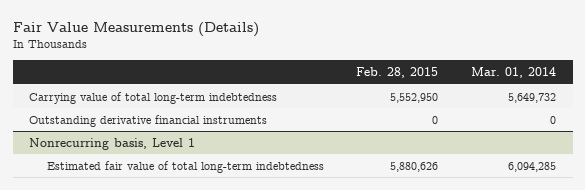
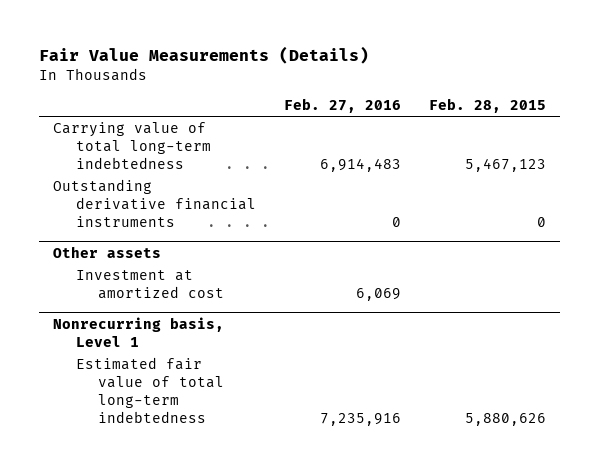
[471,67,557,79] Mar. 01, 2014 -> none
none -> [283,97,401,113] Feb. 27, 2016
[390,92,439,103] 5,552,950 -> [465,157,547,172] 5,467,123
none -> [53,245,162,258] Other assets
none -> [75,269,224,299] Investment at amortized cost

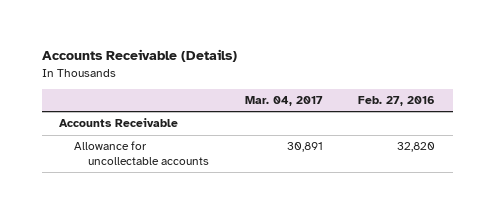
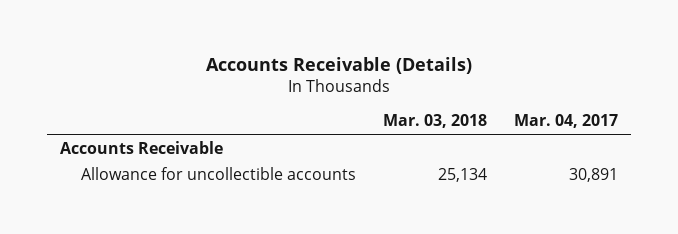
[358,96,436,107] Feb. 27, 2016 -> none
none -> [383,114,488,129] Mar. 03, 2018
[73,141,210,166] Allowance for uncollectable accounts -> [81,166,357,180] Allowance for uncollectible accounts

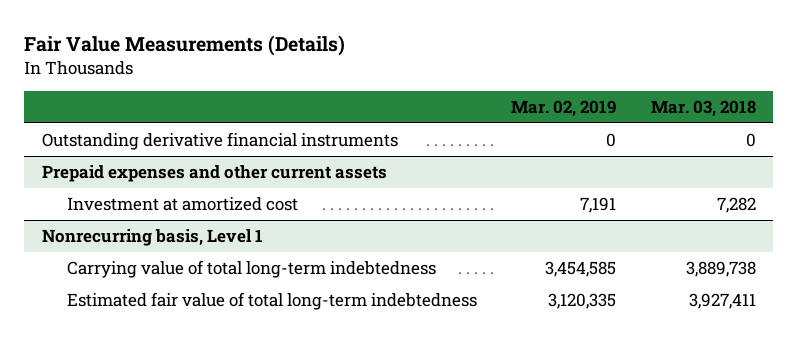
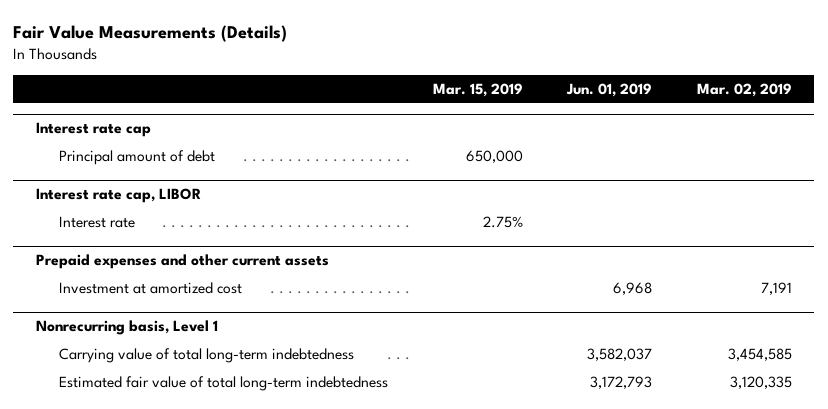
[651,100,757,118] Mar. 03, 2018 -> none
none -> [432,82,523,97] Mar. 15, 2019
none -> [566,82,653,97] Jun. 01, 2019
[41,132,398,151] Outstanding derivative financial instruments -> none
none -> [35,122,151,138] Interest rate cap
none -> [58,150,215,166] Principal amount of debt
none -> [35,188,201,204] Interest rate cap, LIBOR
none -> [58,216,135,229] Interest rate

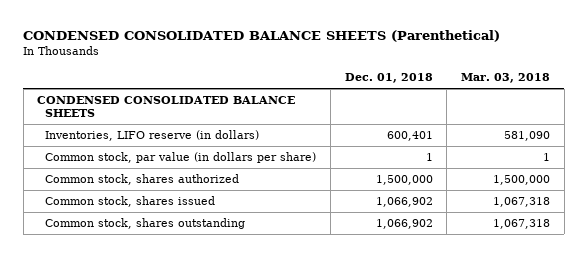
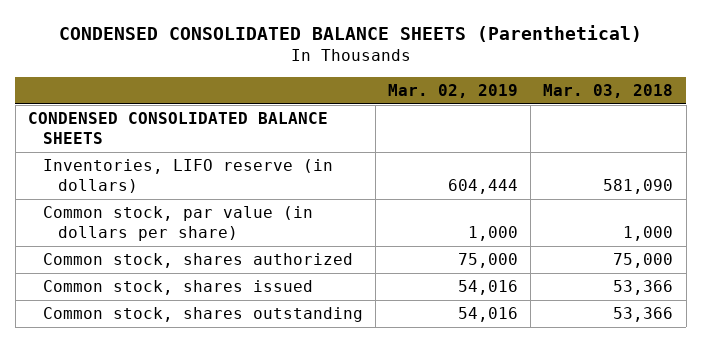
[344,73,433,84] Dec. 01, 2018 -> none
none -> [388,83,519,98] Mar. 02, 2019
[542,153,550,162] 1 -> [623,226,674,242] 1,000
[492,175,550,186] 1,500,000 -> [613,253,674,269] 75,000
[492,197,550,208] 1,067,318 -> [613,280,674,296] 53,366
[492,219,550,230] 1,067,318 -> [613,307,674,323] 53,366

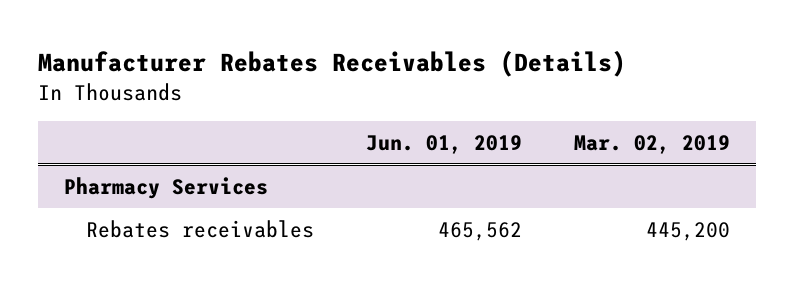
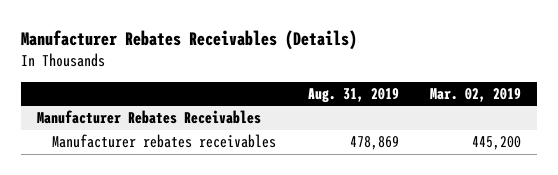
[366,135,523,155] Jun. 01, 2019 -> none
none -> [307,87,399,103] Aug. 31, 2019
[64,176,269,199] Pharmacy Services -> none
none -> [36,110,261,125] Manufacturer Rebates Receivables
[86,219,315,238] Rebates receivables -> [52,134,277,149] Manufacturer rebates receivables

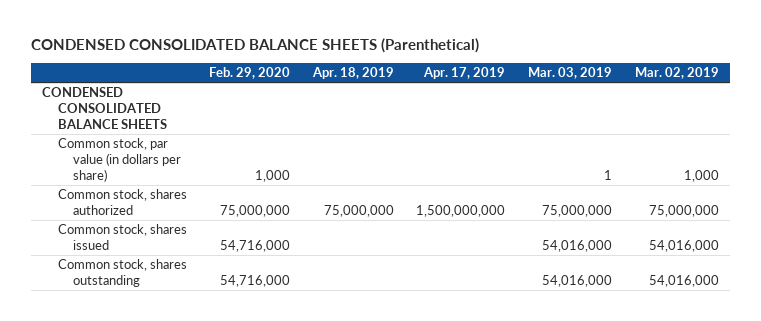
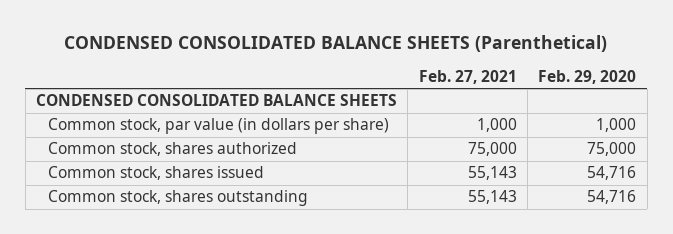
[311,66,394,79] Apr. 18, 2019 -> none
[423,66,506,79] Apr. 17, 2019 -> none
[528,66,613,79] Mar. 03, 2019 -> none
[634,66,719,79] Mar. 02, 2019 -> none
none -> [418,69,517,84] Feb. 27, 2021
[220,204,291,217] 75,000,000 -> [587,142,637,157] 75,000
[220,239,291,252] 54,716,000 -> [587,166,637,181] 54,716
[220,274,291,287] 54,716,000 -> [587,190,637,205] 54,716

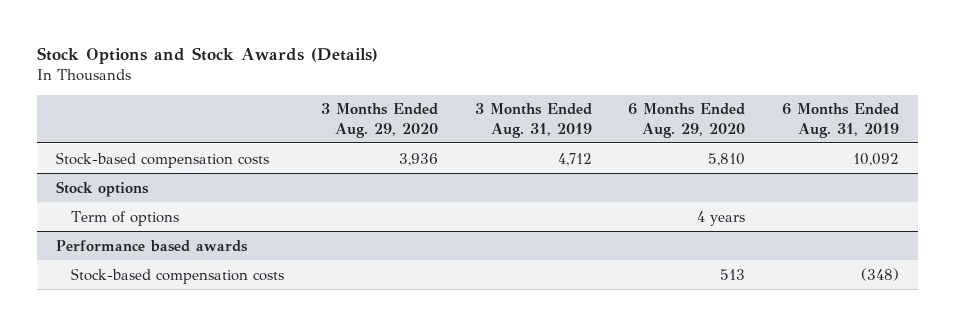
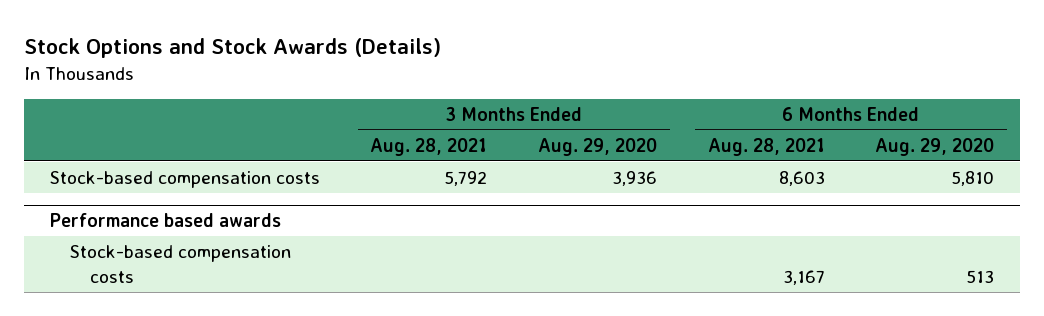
[474,103,592,138] 3 Months Ended Aug. 31, 2019 -> none
[782,103,900,138] 6 Months Ended Aug. 31, 2019 -> none
none -> [370,137,488,156] Aug. 28, 2021
none -> [707,137,825,156] Aug. 28, 2021
[55,180,149,197] Stock options -> none
[71,210,180,226] Term of options -> none

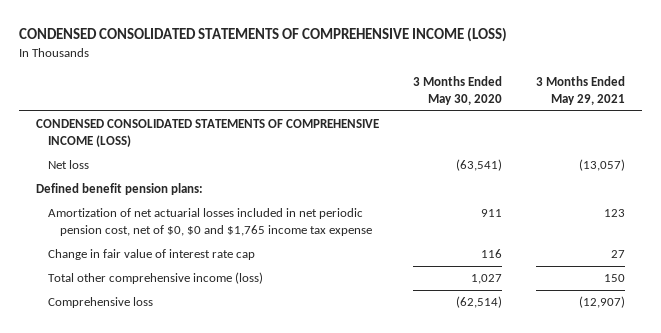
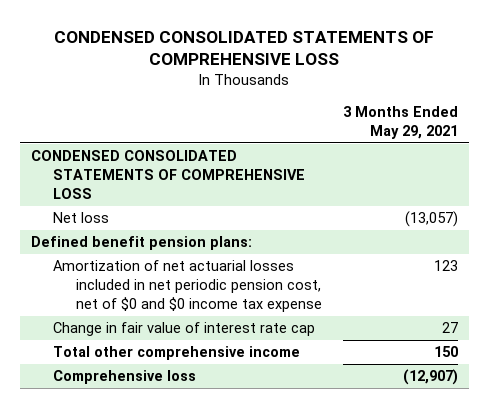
[18,27,507,43] CONDENSED CONSOLIDATED STATEMENTS OF COMPREHENSIVE INCOME (LOSS) -> [54,30,435,66] CONDENSED CONSOLIDATED STATEMENTS OF COMPREHENSIVE LOSS
[413,76,503,106] 3 Months Ended May 30, 2020 -> none
[35,119,379,148] CONDENSED CONSOLIDATED STATEMENTS OF COMPREHENSIVE INCOME (LOSS) -> [30,150,306,199] CONDENSED CONSOLIDATED STATEMENTS OF COMPREHENSIVE LOSS
[47,208,372,237] Amortization of net actuarial losses included in net periodic pension cost, net of $0, $0 and $1,765 income tax expense -> [53,260,322,312] Amortization of net actuarial losses included in net periodic pension cost, net of $0 and $0 income tax expense
[47,272,263,285] Total other comprehensive income (loss) -> [53,346,301,361] Total other comprehensive income

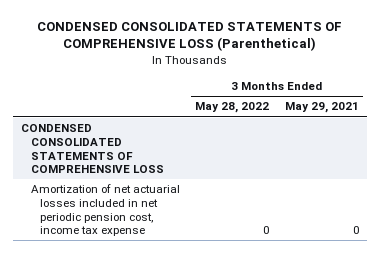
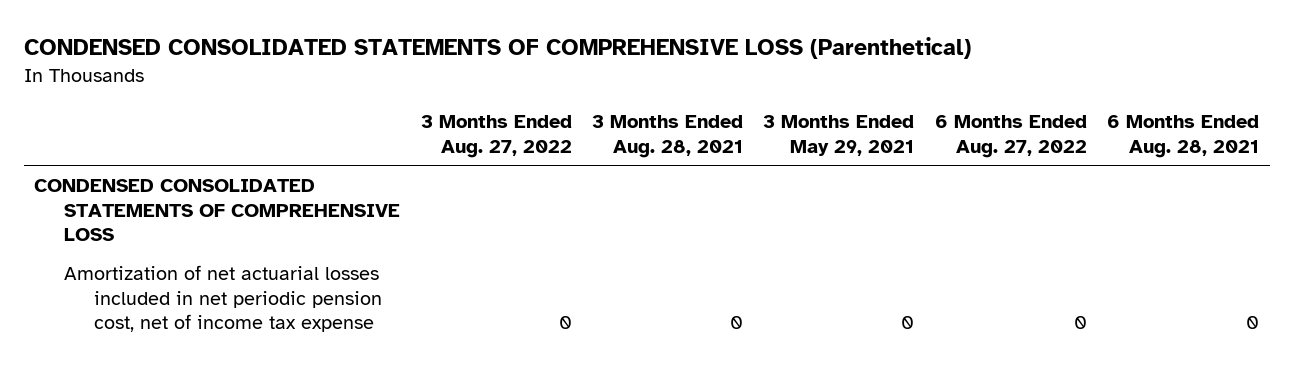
[195,102,270,114] May 28, 2022 -> none
none -> [420,115,572,159] 3 Months Ended Aug. 27, 2022
none -> [592,115,744,159] 3 Months Ended Aug. 28, 2021
none -> [934,115,1087,159] 6 Months Ended Aug. 27, 2022
none -> [1107,115,1260,159] 6 Months Ended Aug. 28, 2021
[30,184,180,237] Amortization of net actuarial losses included in net periodic pension cost, income tax expense -> [64,265,383,333] Amortization of net actuarial losses included in net periodic pension cost, net of income tax expense

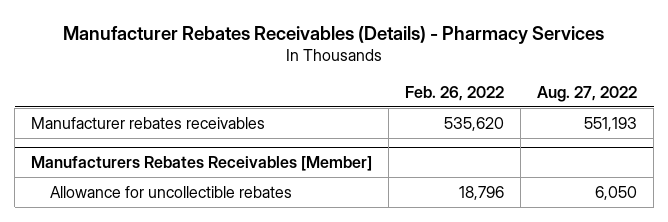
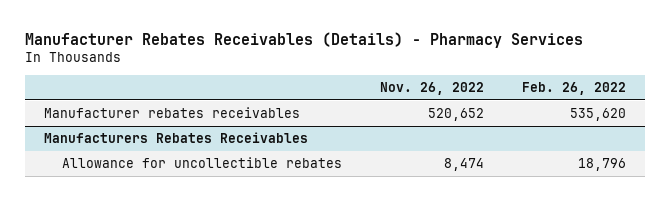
[537,86,638,103] Aug. 27, 2022 -> none
none -> [379,81,484,95] Nov. 26, 2022
[31,156,373,172] Manufacturers Rebates Receivables [Member] -> [44,131,309,143] Manufacturers Rebates Receivables

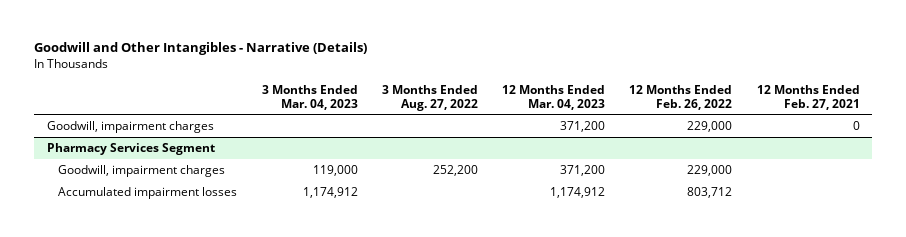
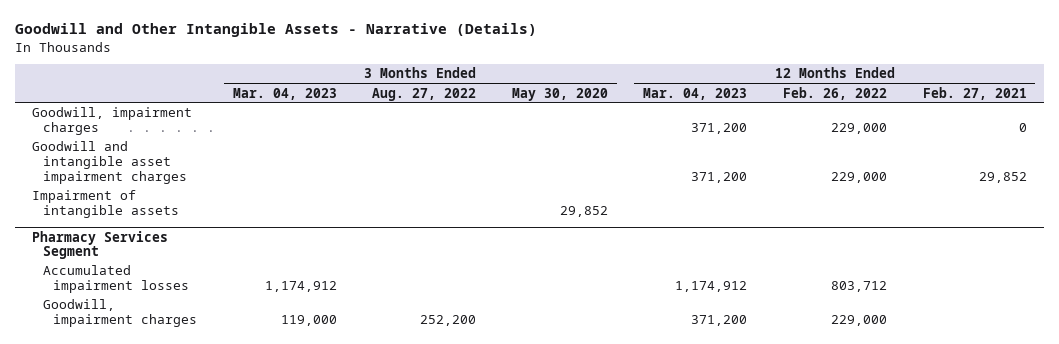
[34,42,368,56] Goodwill and Other Intangibles - Narrative (Details) -> [14,23,537,38] Goodwill and Other Intangible Assets - Narrative (Details)
none -> [511,87,608,101] May 30, 2020
none -> [32,141,187,184] Goodwill and intangible asset impairment charges
none -> [32,190,179,218] Impairment of intangible assets
[58,164,226,177] Goodwill, impairment charges -> [42,299,198,327] Goodwill, impairment charges

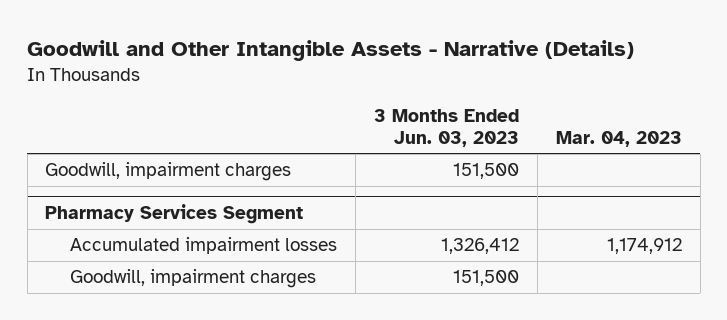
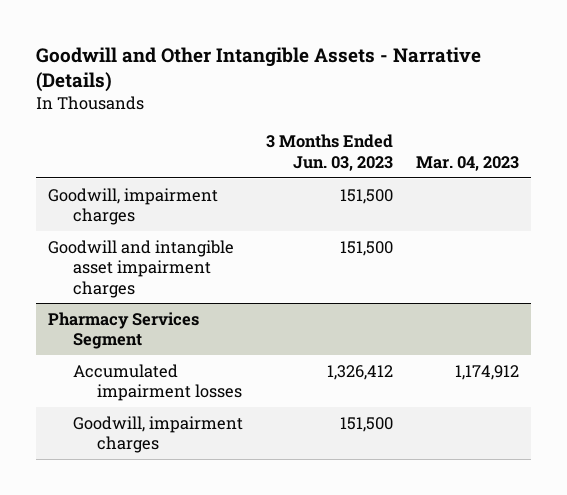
none -> [47,239,234,298] Goodwill and intangible asset impairment charges

